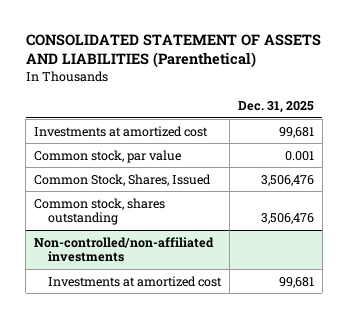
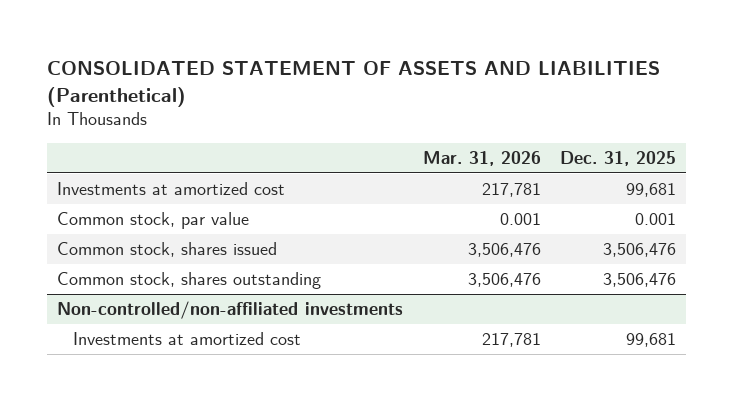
none -> [422,151,541,167] Mar. 31, 2026
[33,173,211,186] Common Stock, Shares, Issued -> [57,242,278,258] Common stock, shares issued

